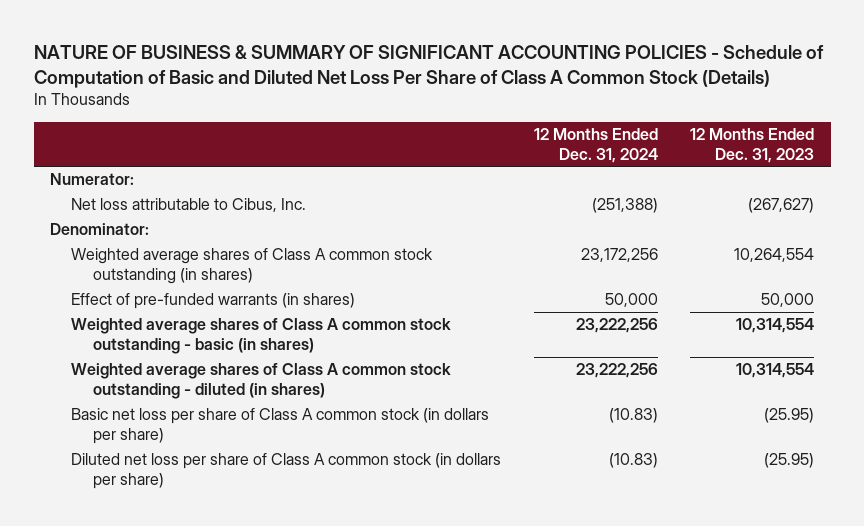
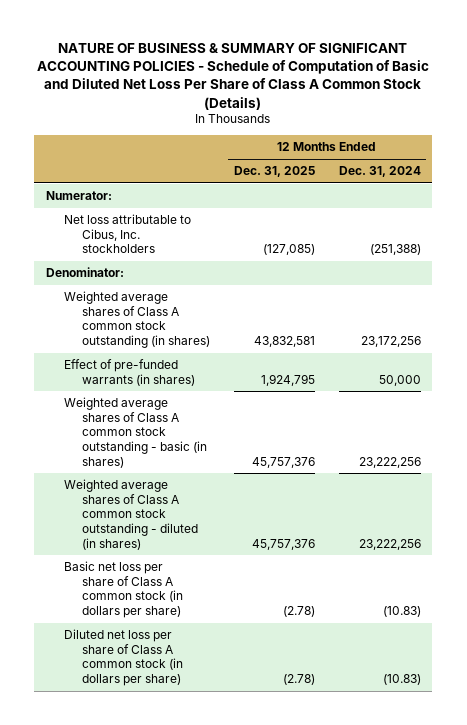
[690,127,815,163] 12 Months Ended Dec. 31, 2023 -> none
none -> [234,166,316,178] Dec. 31, 2025
[71,198,307,213] Net loss attributable to Cibus, Inc. -> [64,214,192,254] Net loss attributable to Cibus, Inc. stockholders

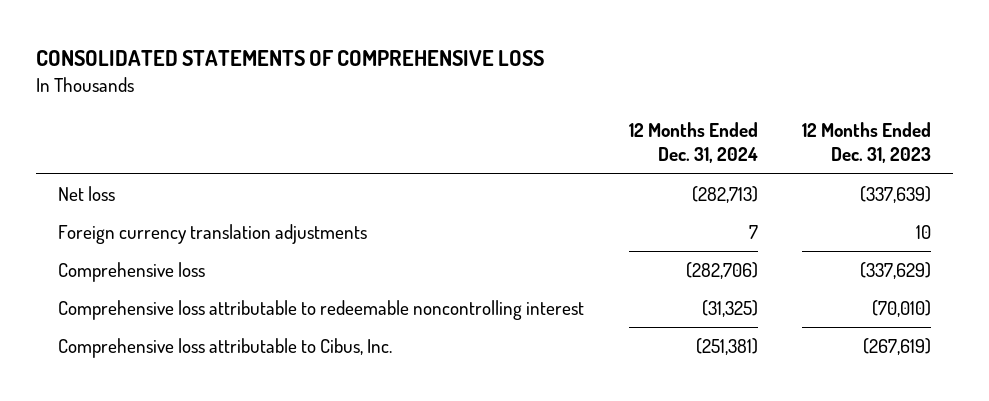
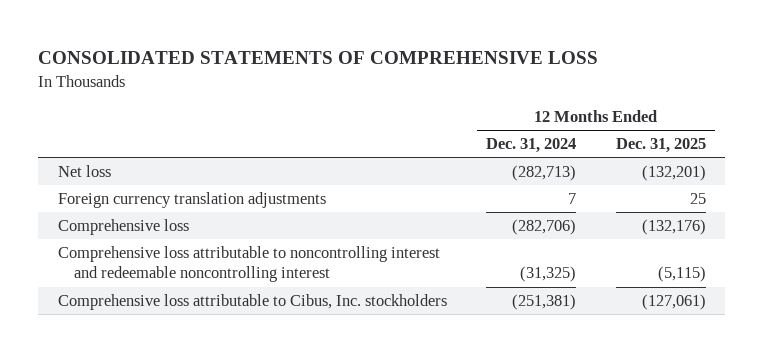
[801,122,931,164] 12 Months Ended Dec. 31, 2023 -> none
none -> [615,138,706,154] Dec. 31, 2025
[58,300,585,321] Comprehensive loss attributable to redeemable noncontrolling interest -> [58,245,441,283] Comprehensive loss attributable to noncontrolling interest and redeemable noncontrolling interest
[58,338,393,359] Comprehensive loss attributable to Cibus, Inc. -> [58,293,448,310] Comprehensive loss attributable to Cibus, Inc. stockholders

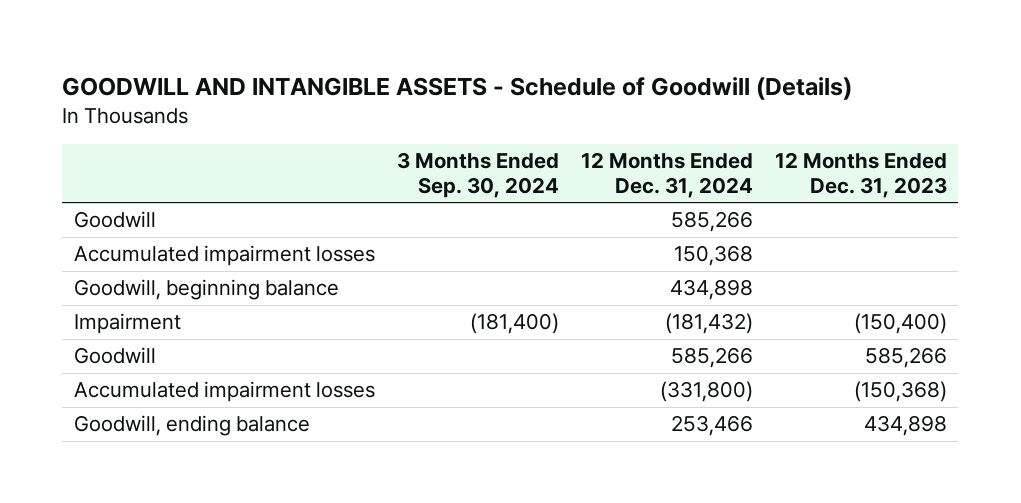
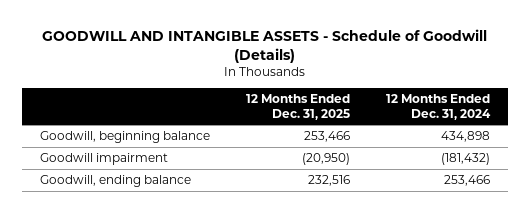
[396,151,559,198] 3 Months Ended Sep. 30, 2024 -> none
[775,151,948,198] 12 Months Ended Dec. 31, 2023 -> none
none -> [246,94,351,120] 12 Months Ended Dec. 31, 2025
[73,211,156,229] Goodwill -> none
[73,245,375,267] Accumulated impairment losses -> none
[73,347,156,365] Goodwill -> none
[73,381,375,403] Accumulated impairment losses -> none
[73,313,181,335] Impairment -> [39,153,168,166] Goodwill impairment

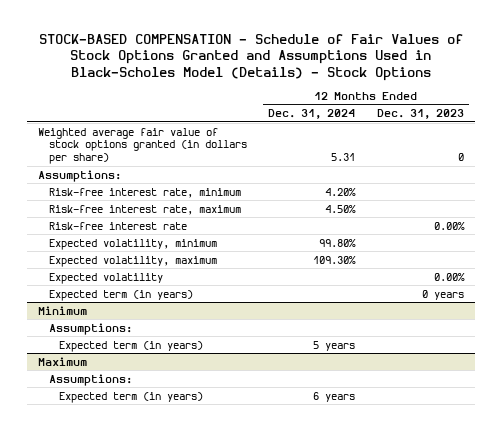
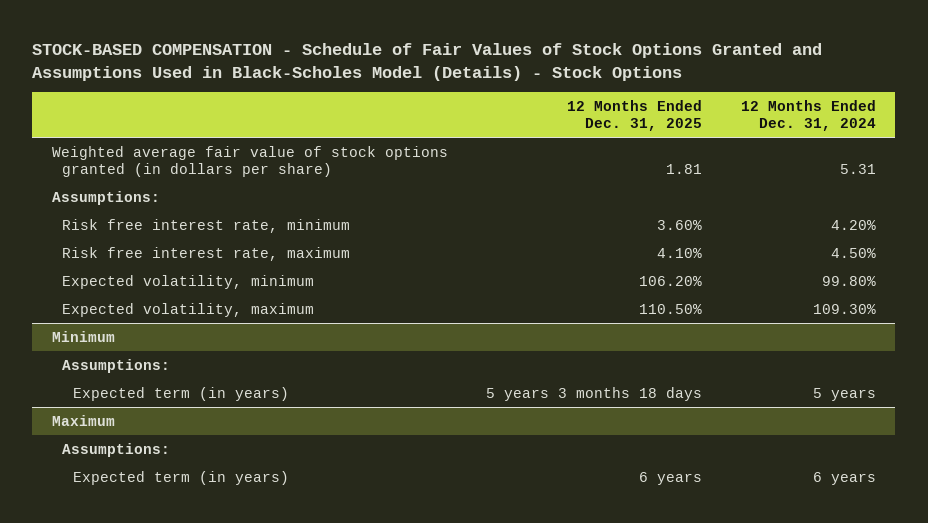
[376,109,464,120] Dec. 31, 2023 -> none
none -> [567,100,703,132] 12 Months Ended Dec. 31, 2025
[48,221,187,230] Risk-free interest rate -> none
[48,187,241,198] Risk-free interest rate, minimum -> [62,218,351,233] Risk free interest rate, minimum
[48,204,241,215] Risk-free interest rate, maximum -> [62,246,351,261] Risk free interest rate, maximum
[48,272,163,284] Expected volatility -> none
[48,289,193,301] Expected term (in years) -> none

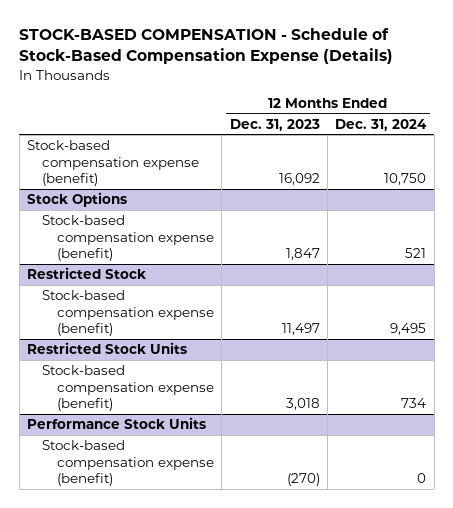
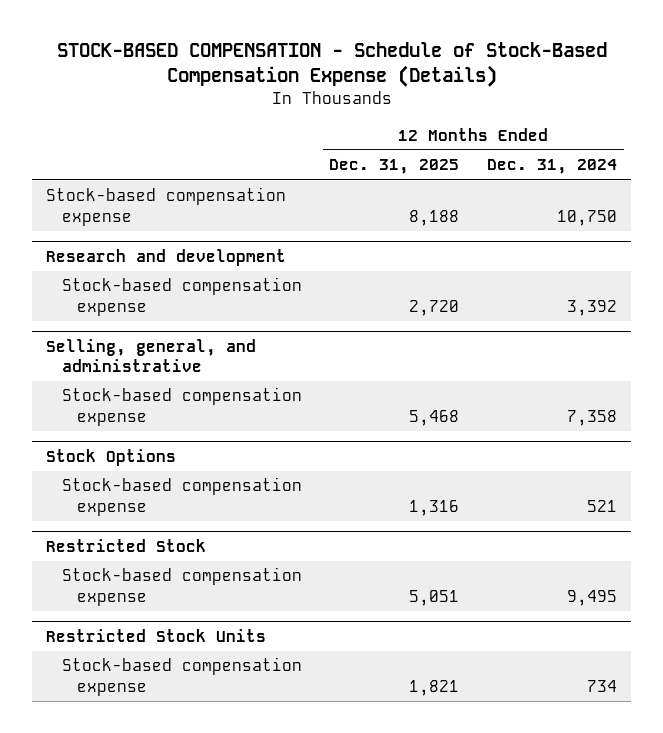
[229,118,320,131] Dec. 31, 2023 -> none
none -> [329,159,460,175] Dec. 31, 2025
[27,139,200,187] Stock-based compensation expense (benefit) -> [46,187,287,226] Stock-based compensation expense
none -> [46,248,287,266] Research and development
none -> [61,277,302,316] Stock-based compensation expense
none -> [46,338,257,372] Selling, general, and administrative
none -> [61,387,302,426] Stock-based compensation expense
[42,214,215,262] Stock-based compensation expense (benefit) -> [61,477,302,516] Stock-based compensation expense
[42,289,215,337] Stock-based compensation expense (benefit) -> [61,567,302,606] Stock-based compensation expense
[27,416,207,429] Performance Stock Units -> none
[42,439,215,487] Stock-based compensation expense (benefit) -> none
[42,364,215,412] Stock-based compensation expense (benefit) -> [61,657,302,696] Stock-based compensation expense

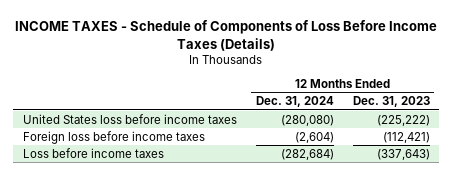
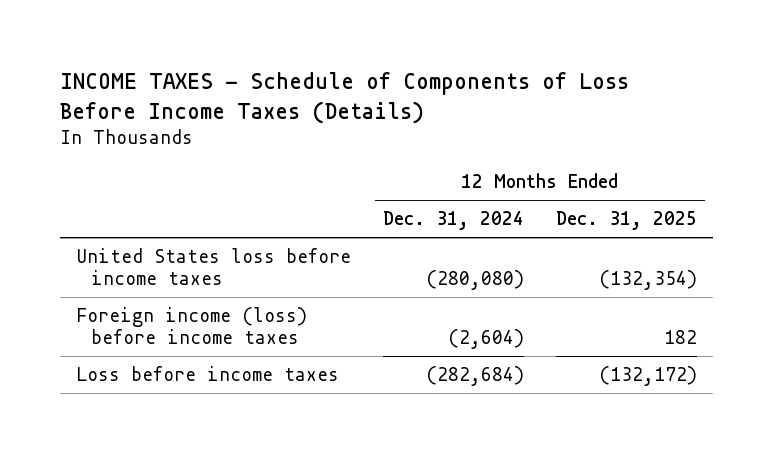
[352,96,430,108] Dec. 31, 2023 -> none
none -> [556,211,698,231] Dec. 31, 2025
[22,130,205,144] Foreign loss before income taxes -> [75,307,307,345] Foreign income (loss) before income taxes

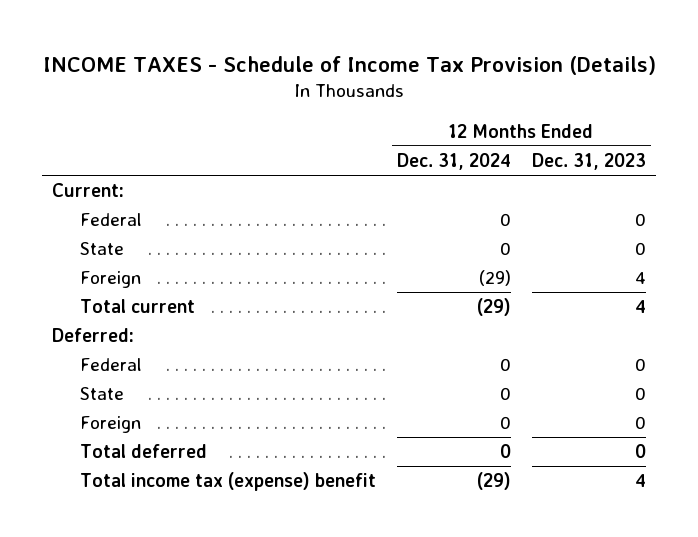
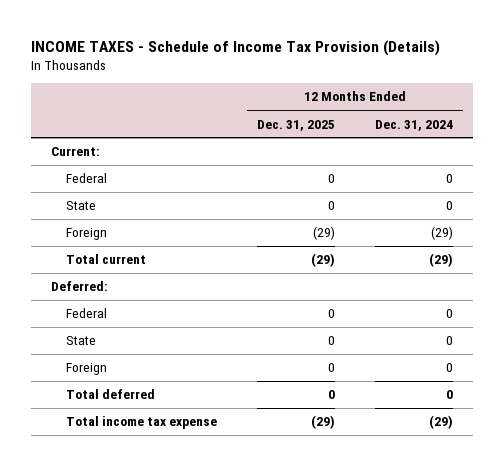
[531,152,646,170] Dec. 31, 2023 -> none
none -> [257,119,336,131] Dec. 31, 2025
[80,472,377,492] Total income tax (expense) benefit -> [66,416,218,430] Total income tax expense

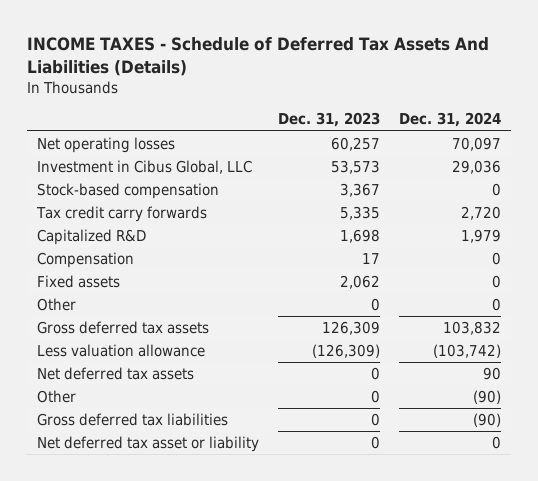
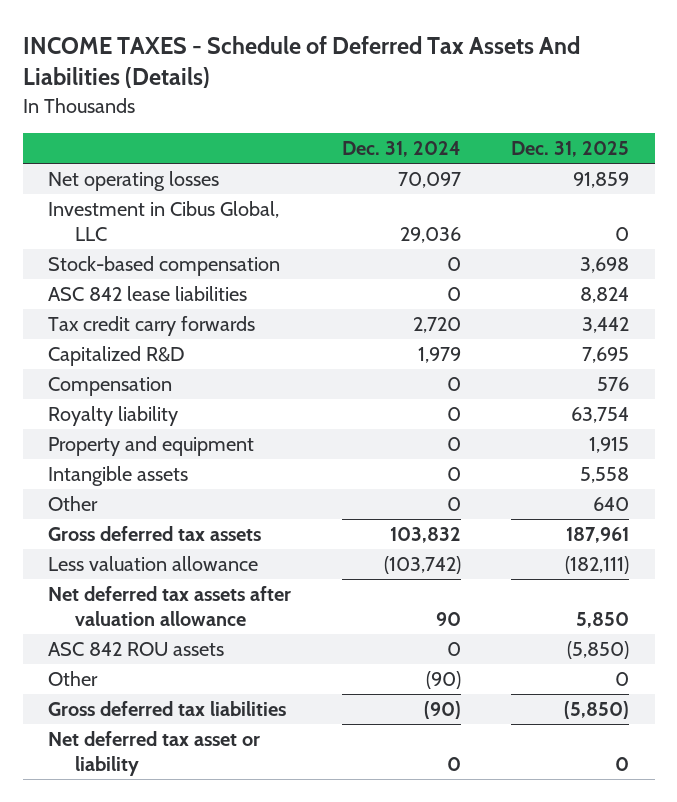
[277,112,380,128] Dec. 31, 2023 -> none
none -> [511,141,630,158] Dec. 31, 2025
none -> [48,286,248,302] ASC 842 lease liabilities
none -> [48,406,179,427] Royalty liability
[36,274,120,288] Fixed assets -> [48,436,255,457] Property and equipment
none -> [48,466,189,487] Intangible assets
[36,366,194,380] Net deferred tax assets -> [48,586,292,626] Net deferred tax assets after valuation allowance
none -> [48,642,225,657] ASC 842 ROU assets

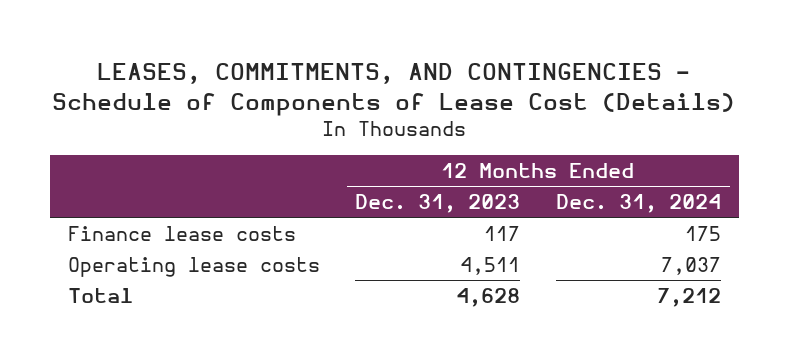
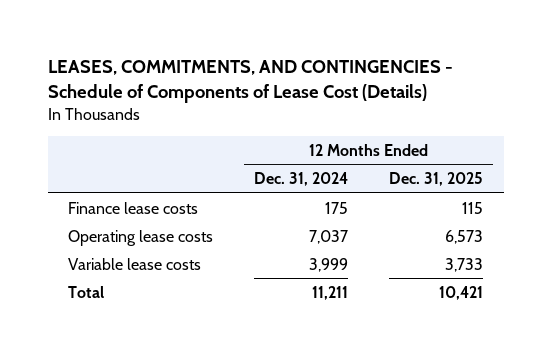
[355,194,521,214] Dec. 31, 2023 -> none
none -> [389,172,484,187] Dec. 31, 2025
none -> [68,257,202,270] Variable lease costs
[657,287,722,307] 7,212 -> [312,285,349,300] 11,211

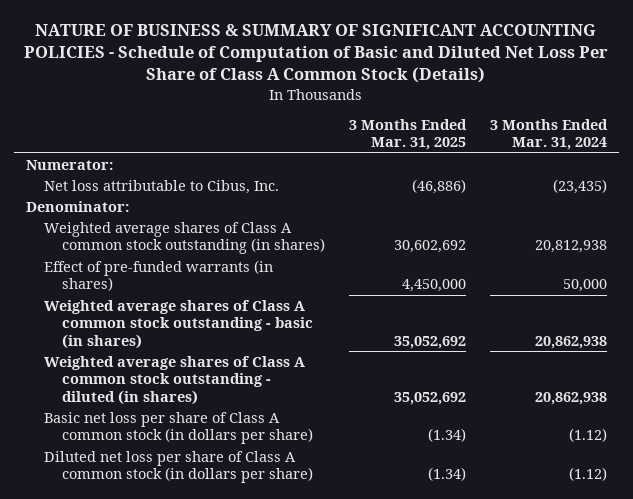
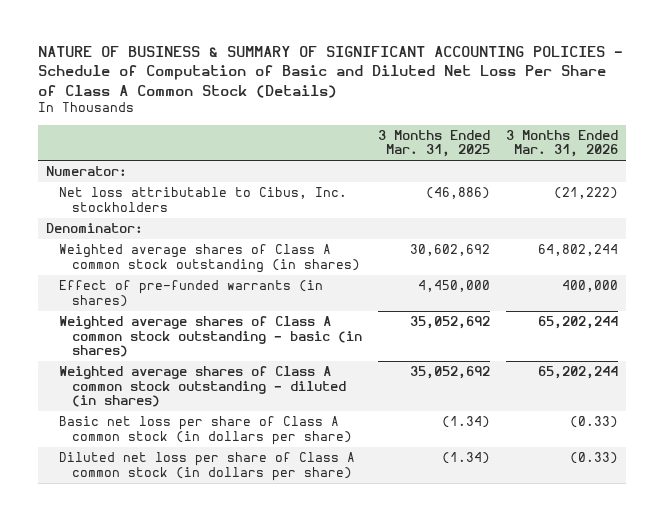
[490,118,609,151] 3 Months Ended Mar. 31, 2024 -> none
none -> [506,130,619,158] 3 Months Ended Mar. 31, 2026
[43,179,279,194] Net loss attributable to Cibus, Inc. -> [58,187,347,212] Net loss attributable to Cibus, Inc. stockholders

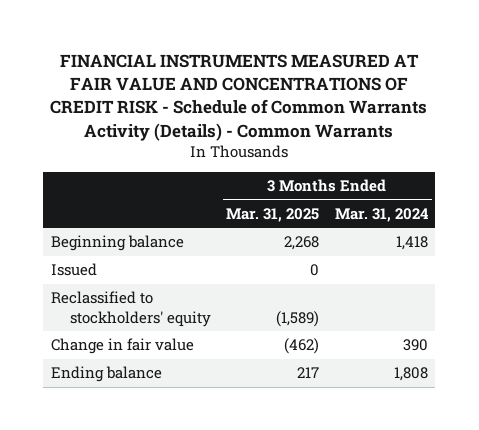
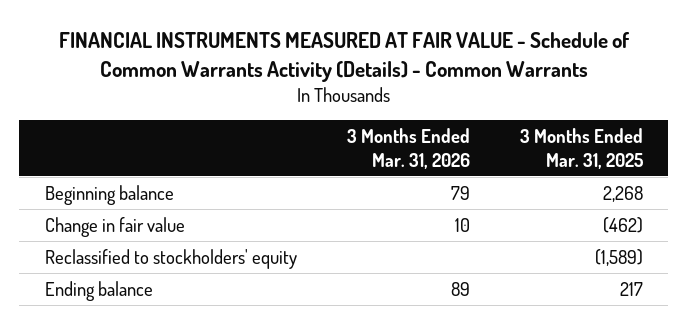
[50,53,428,141] FINANCIAL INSTRUMENTS MEASURED AT FAIR VALUE AND CONCENTRATIONS OF CREDIT RISK - Schedule of Common Warrants Activity (Details) - Common Warrants -> [58,32,630,82] FINANCIAL INSTRUMENTS MEASURED AT FAIR VALUE - Schedule of Common Warrants Activity (Details) - Common Warrants
[334,207,429,222] Mar. 31, 2024 -> none
none -> [346,127,470,169] 3 Months Ended Mar. 31, 2026
[51,263,98,277] Issued -> none
[51,291,212,327] Reclassified to stockholders' equity -> [44,248,297,269] Reclassified to stockholders' equity

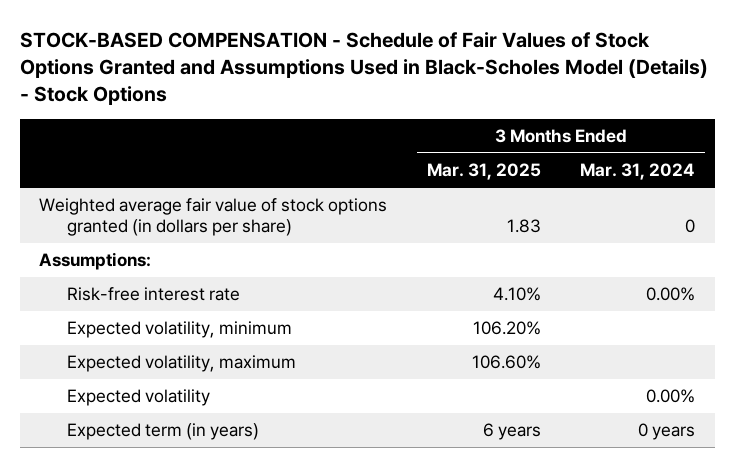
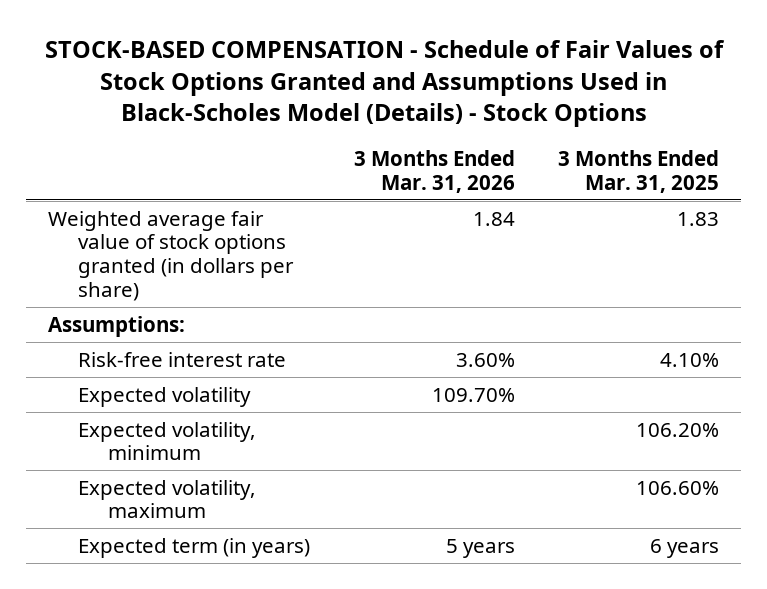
[579,163,695,181] Mar. 31, 2024 -> none
none -> [353,150,515,193] 3 Months Ended Mar. 31, 2026
[66,389,210,407] Expected volatility -> [77,386,251,407] Expected volatility

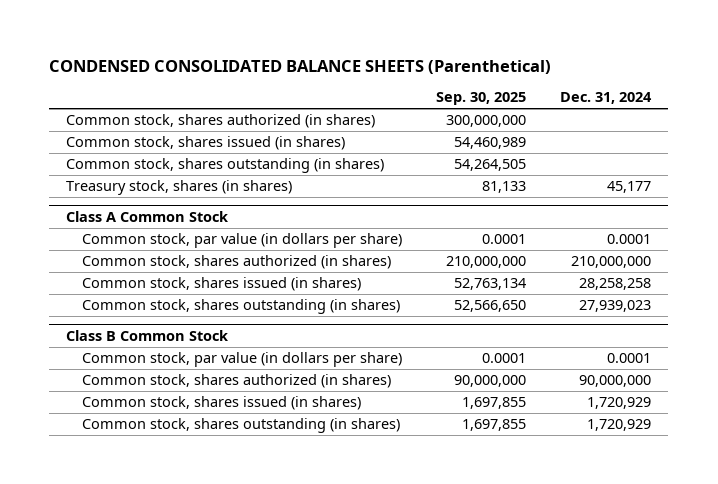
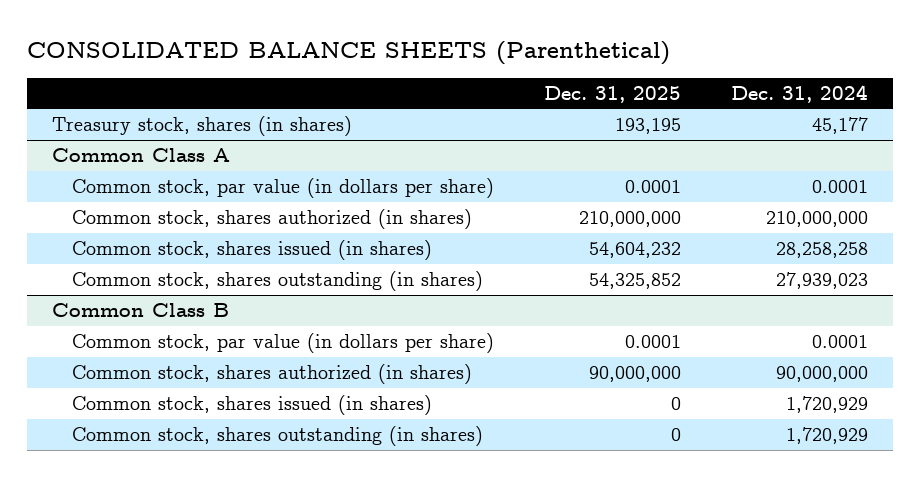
[49,59,552,74] CONDENSED CONSOLIDATED BALANCE SHEETS (Parenthetical) -> [26,40,670,65] CONSOLIDATED BALANCE SHEETS (Parenthetical)
[435,92,526,106] Sep. 30, 2025 -> none
none -> [543,86,681,104] Dec. 31, 2025
[66,114,376,129] Common stock, shares authorized (in shares) -> none
[66,136,346,151] Common stock, shares issued (in shares) -> none
[66,158,385,174] Common stock, shares outstanding (in shares) -> none
[66,210,229,222] Class A Common Stock -> [51,148,230,163] Common Class A
[66,329,229,341] Class B Common Stock -> [51,303,229,318] Common Class B

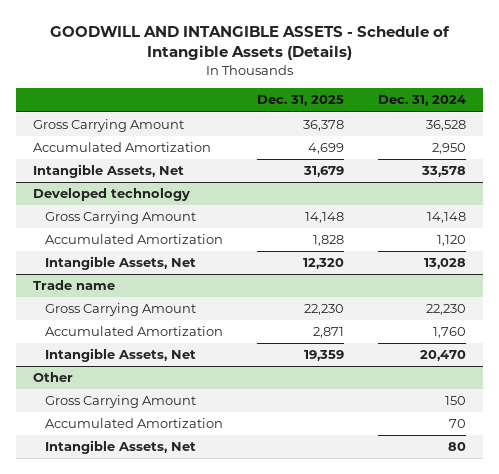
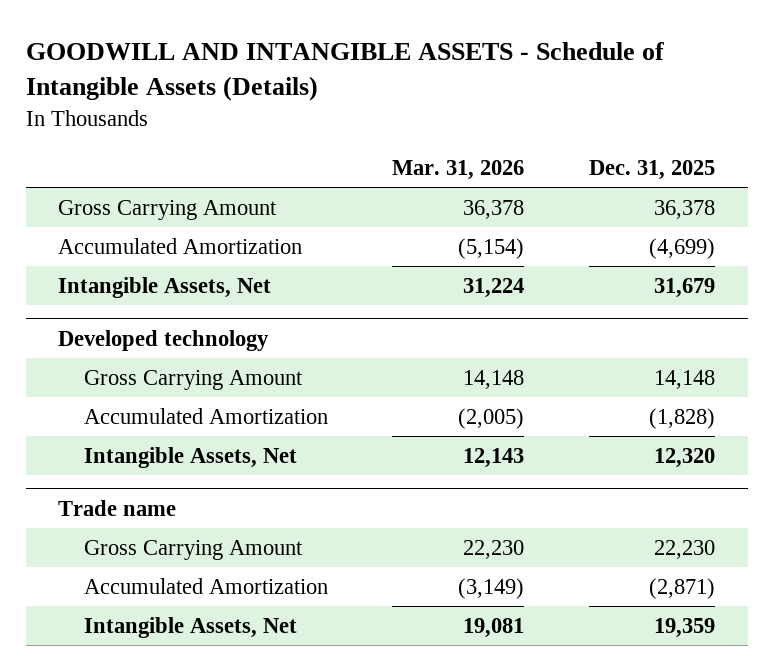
[377,95,466,107] Dec. 31, 2024 -> none
none -> [392,159,525,180] Mar. 31, 2026
[307,143,344,155] 4,699 -> [649,237,716,259] (4,699)
[312,235,344,247] 1,828 -> [649,407,716,429] (1,828)
[312,327,344,339] 2,871 -> [649,577,716,599] (2,871)
[33,372,74,383] Other -> none
[44,395,196,409] Gross Carrying Amount -> none
[44,418,223,429] Accumulated Amortization -> none
[44,440,196,455] Intangible Assets, Net -> none

